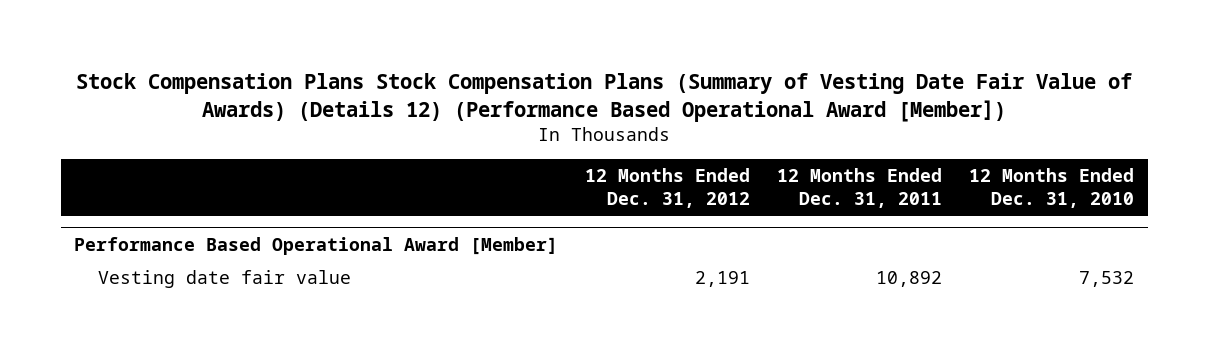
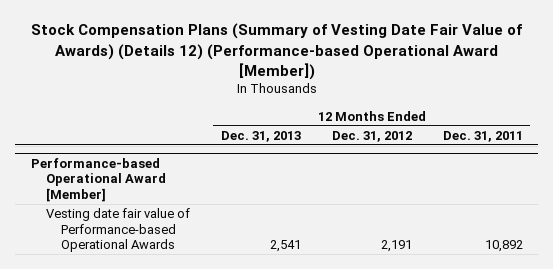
[76,72,1133,122] Stock Compensation Plans Stock Compensation Plans (Summary of Vesting Date Fair Value of Awards) (Details 12) (Performance Based Operational Award [Member]) -> [30,23,522,80] Stock Compensation Plans (Summary of Vesting Date Fair Value of Awards) (Details 12) (Performance-based Operational Award [Member])
[969,167,1135,209] 12 Months Ended Dec. 31, 2010 -> none
none -> [220,130,301,142] Dec. 31, 2013
[74,236,559,255] Performance Based Operational Award [Member] -> [30,157,166,202] Performance-based Operational Award [Member]
[97,269,351,288] Vesting date fair value -> [45,208,190,253] Vesting date fair value of Performance-based Operational Awards

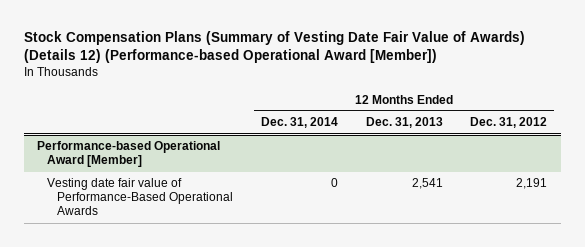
[442,130,523,142] Dec. 31, 2011 -> none
none -> [260,117,338,129] Dec. 31, 2014
[45,208,190,253] Vesting date fair value of Performance-based Operational Awards -> [47,178,234,216] Vesting date fair value of Performance-Based Operational Awards

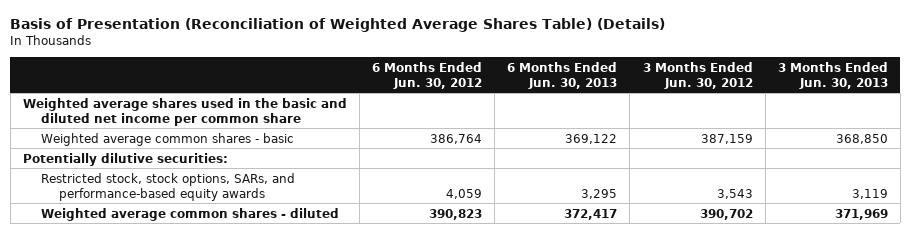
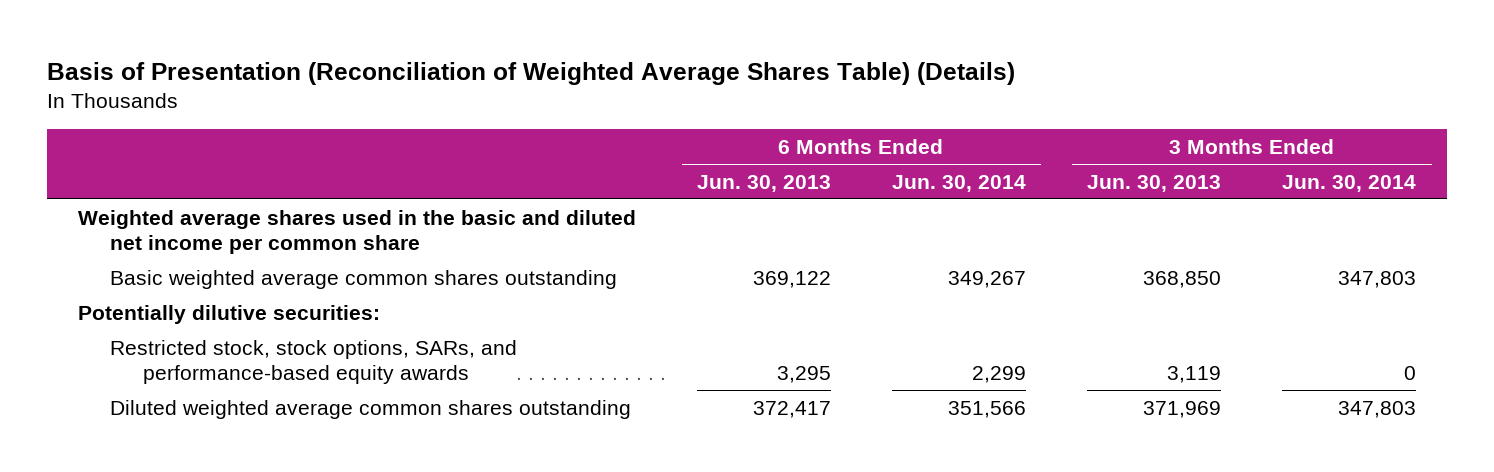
[371,61,482,89] 6 Months Ended Jun. 30, 2012 -> none
[642,61,753,89] 3 Months Ended Jun. 30, 2012 -> none
none -> [891,174,1026,192] Jun. 30, 2014
none -> [1282,174,1417,192] Jun. 30, 2014
[40,132,294,146] Weighted average common shares - basic -> [110,269,618,289] Basic weighted average common shares outstanding
[40,207,339,221] Weighted average common shares - diluted -> [110,399,632,419] Diluted weighted average common shares outstanding

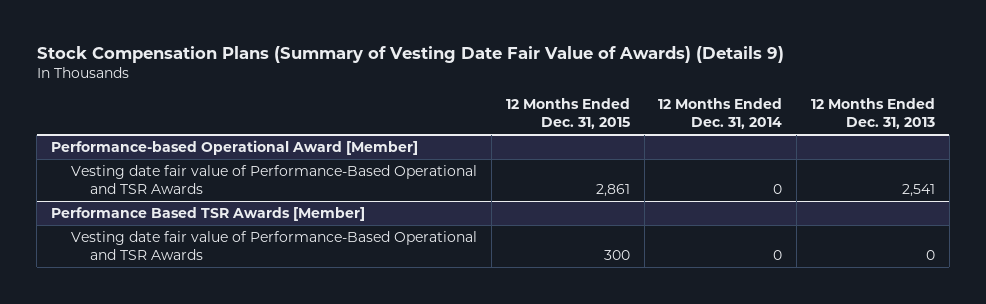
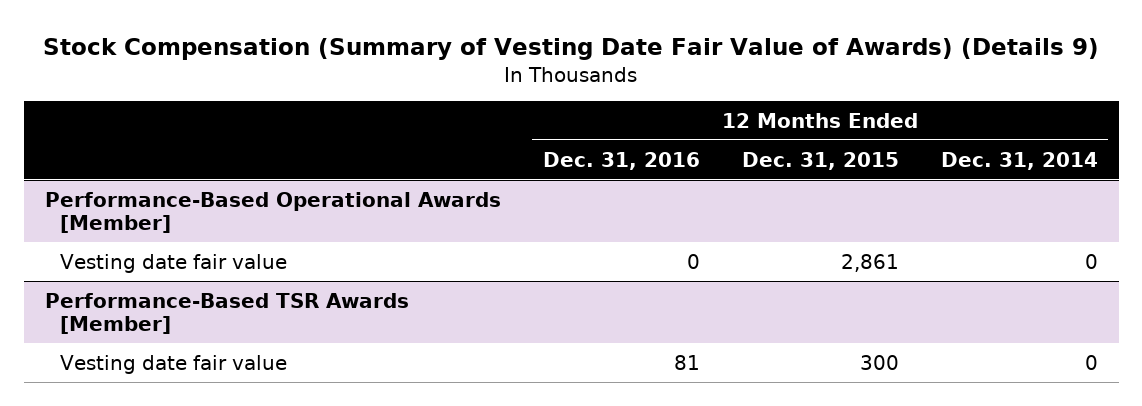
[36,45,784,63] Stock Compensation Plans (Summary of Vesting Date Fair Value of Awards) (Details 9) -> [43,37,1100,60] Stock Compensation (Summary of Vesting Date Fair Value of Awards) (Details 9)
[811,98,936,130] 12 Months Ended Dec. 31, 2013 -> none
none -> [542,151,700,170] Dec. 31, 2016
[51,140,419,156] Performance-based Operational Award [Member] -> [44,191,501,233] Performance-Based Operational Awards [Member]
[70,165,477,195] Vesting date fair value of Performance-Based Operational and TSR Awards -> [59,253,287,273] Vesting date fair value
[51,207,366,222] Performance Based TSR Awards [Member] -> [44,292,409,334] Performance-Based TSR Awards [Member]
[70,231,477,261] Vesting date fair value of Performance-Based Operational and TSR Awards -> [59,354,287,374] Vesting date fair value

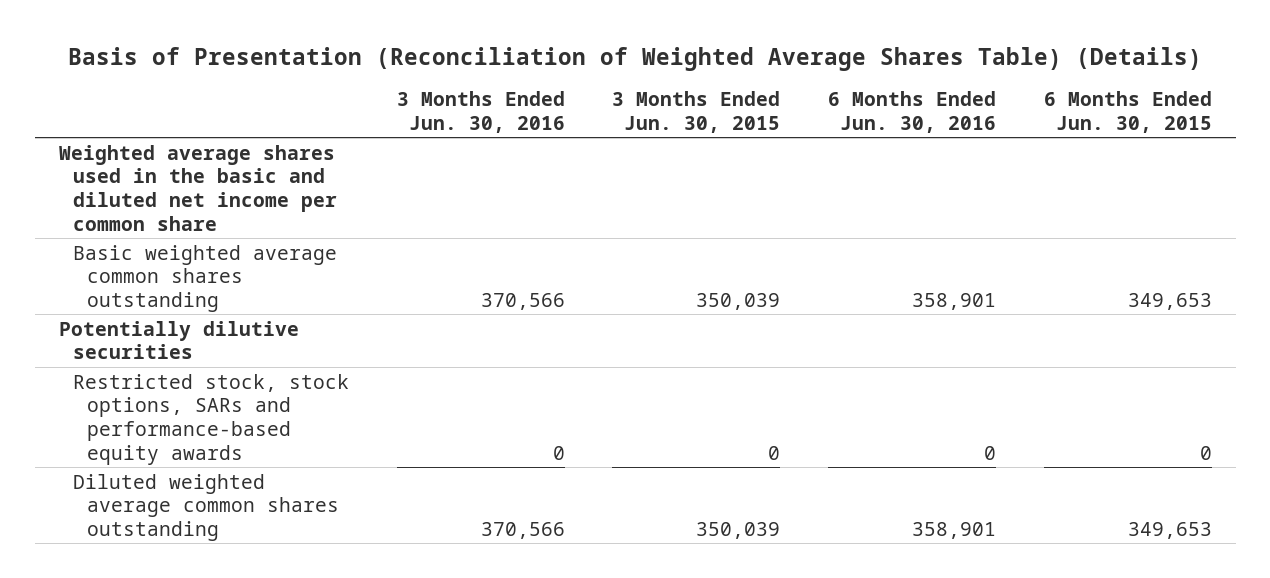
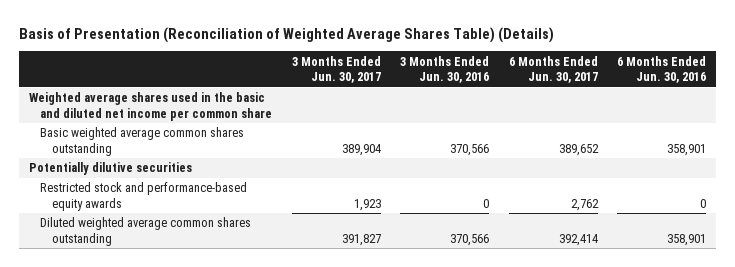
[612,90,781,133] 3 Months Ended Jun. 30, 2015 -> none
[1043,90,1212,133] 6 Months Ended Jun. 30, 2015 -> none
none -> [291,55,381,84] 3 Months Ended Jun. 30, 2017
none -> [508,55,598,84] 6 Months Ended Jun. 30, 2017
[72,373,349,465] Restricted stock, stock options, SARs and performance-based equity awards -> [40,182,248,211] Restricted stock and performance-based equity awards

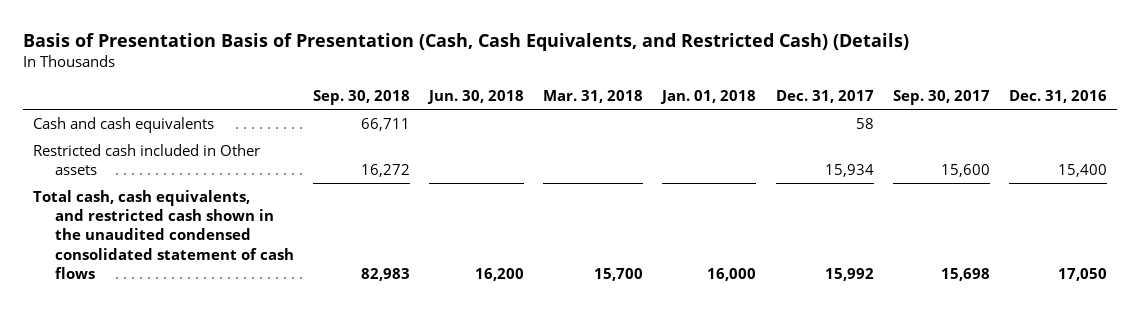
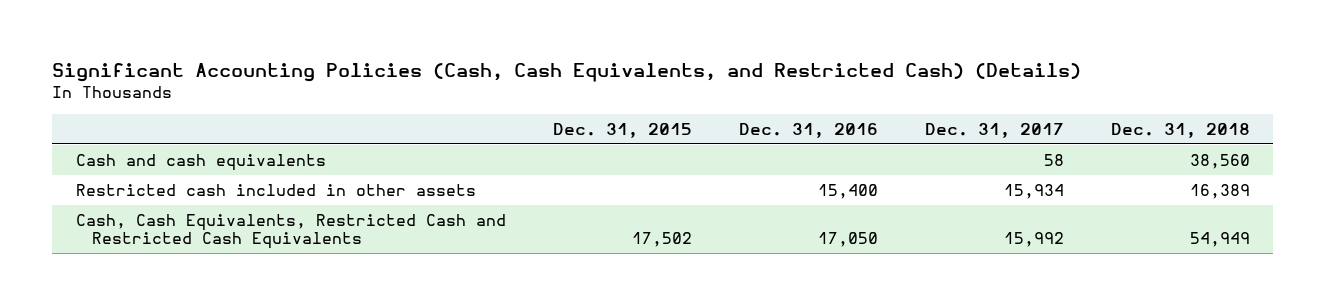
[22,32,909,51] Basis of Presentation Basis of Presentation (Cash, Cash Equivalents, and Restricted Cash) (Details) -> [52,62,1082,82] Significant Accounting Policies (Cash, Cash Equivalents, and Restricted Cash) (Details)
[312,90,410,106] Sep. 30, 2018 -> none
[427,90,525,105] Jun. 30, 2018 -> none
[543,90,644,104] Mar. 31, 2018 -> none
[660,90,757,105] Jan. 01, 2018 -> none
[892,90,990,106] Sep. 30, 2017 -> none
none -> [552,122,692,138] Dec. 31, 2015
none -> [1110,122,1250,138] Dec. 31, 2018
[32,143,260,176] Restricted cash included in Other assets -> [75,183,476,196] Restricted cash included in other assets
[32,189,294,280] Total cash, cash equivalents, and restricted cash shown in the unaudited condensed consolidated statement of cash flows -> [75,213,506,250] Cash, Cash Equivalents, Restricted Cash and Restricted Cash Equivalents

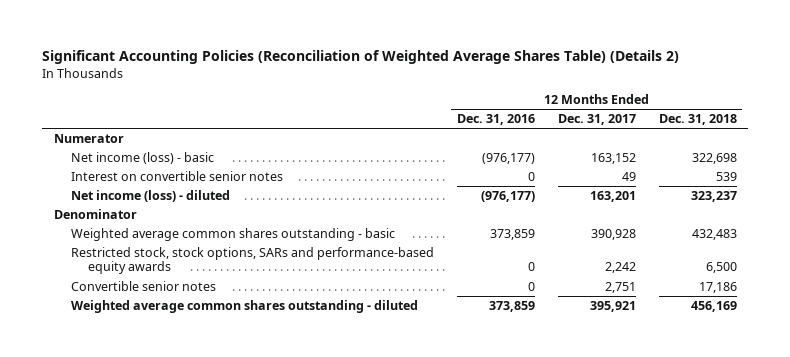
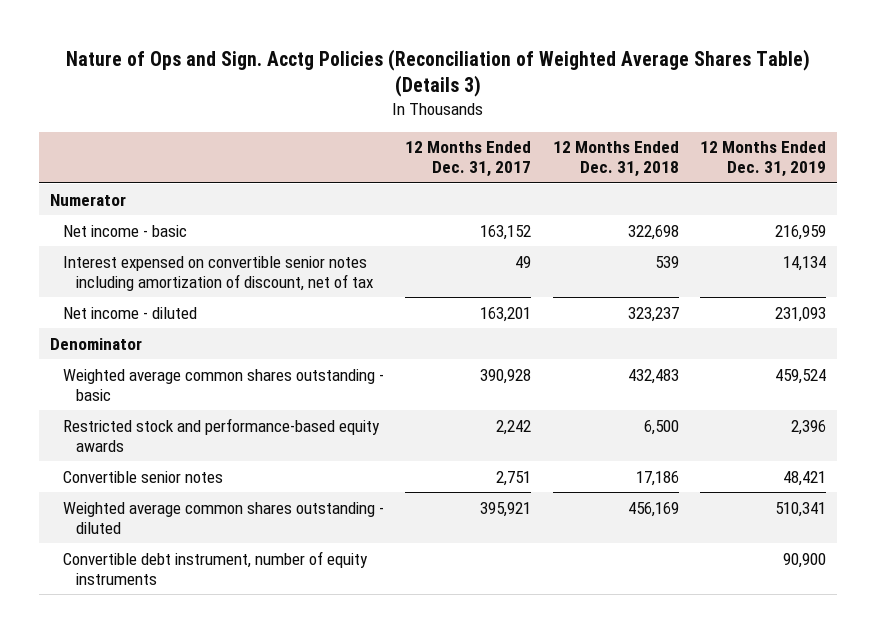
[42,50,680,65] Significant Accounting Policies (Reconciliation of Weighted Average Shares Table) (Details 2) -> [66,48,811,97] Nature of Ops and Sign. Acctg Policies (Reconciliation of Weighted Average Shares Table) (Details 3)
[456,114,535,126] Dec. 31, 2016 -> none
none -> [700,141,827,178] 12 Months Ended Dec. 31, 2019
[70,151,214,164] Net income (loss) - basic -> [63,224,188,237] Net income - basic
[70,170,283,181] Interest on convertible senior notes -> [63,255,374,291] Interest expensed on convertible senior notes including amortization of discount, net of tax
[70,189,230,202] Net income (loss) - diluted -> [63,306,198,319] Net income - diluted
[70,246,434,275] Restricted stock, stock options, SARs and performance-based equity awards -> [63,417,381,452] Restricted stock and performance-based equity awards
none -> [63,550,369,585] Convertible debt instrument, number of equity instruments

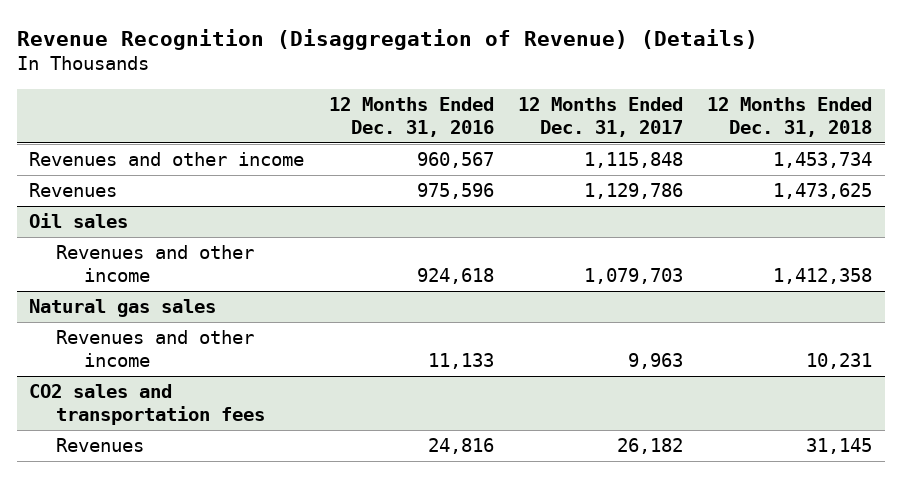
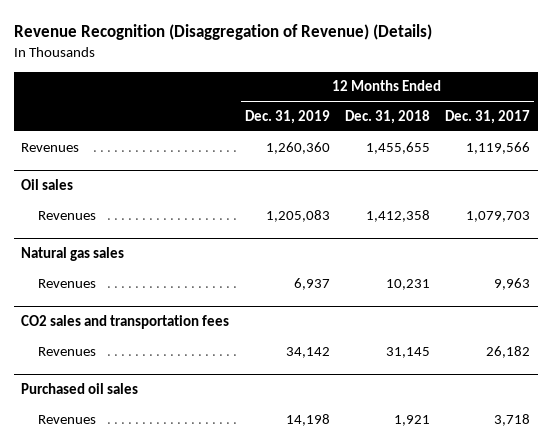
[328,96,494,138] 12 Months Ended Dec. 31, 2016 -> none
none -> [244,109,330,124] Dec. 31, 2019
[29,183,118,198] Revenues -> none
[29,152,305,167] Revenues and other income -> [21,142,80,152] Revenues
[584,152,684,169] 1,115,848 -> [466,141,531,154] 1,119,566
[773,152,873,169] 1,453,734 -> [365,141,430,154] 1,455,655
[56,245,255,283] Revenues and other income -> [37,210,96,220] Revenues
[56,330,255,368] Revenues and other income -> [37,278,96,288] Revenues
none -> [21,383,139,395] Purchased oil sales
none -> [37,414,96,424] Revenues

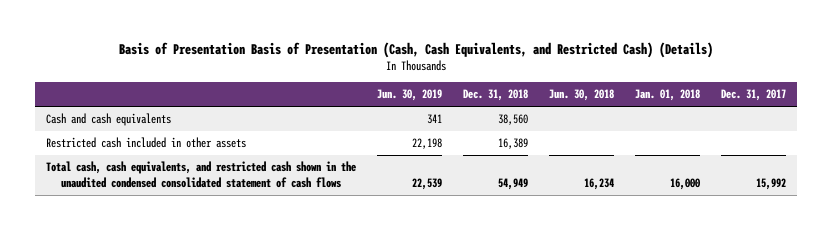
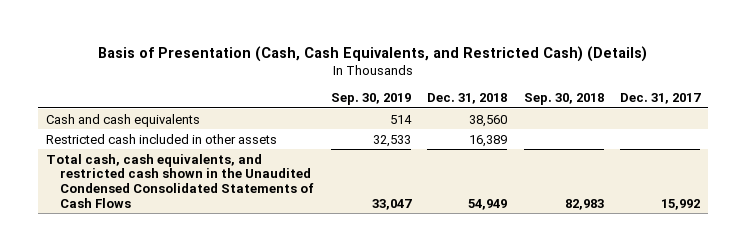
[118,41,713,58] Basis of Presentation Basis of Presentation (Cash, Cash Equivalents, and Restricted Cash) (Details) -> [97,45,647,62] Basis of Presentation (Cash, Cash Equivalents, and Restricted Cash) (Details)
[376,89,442,102] Jun. 30, 2019 -> none
[548,89,614,102] Jun. 30, 2018 -> none
[635,89,701,102] Jan. 01, 2018 -> none
none -> [330,93,411,106] Sep. 30, 2019
none -> [523,93,604,106] Sep. 30, 2018
[45,161,356,188] Total cash, cash equivalents, and restricted cash shown in the unaudited condensed consolidated statement of cash flows -> [45,153,315,208] Total cash, cash equivalents, and restricted cash shown in the Unaudited Condensed Consolidated Statements of Cash Flows

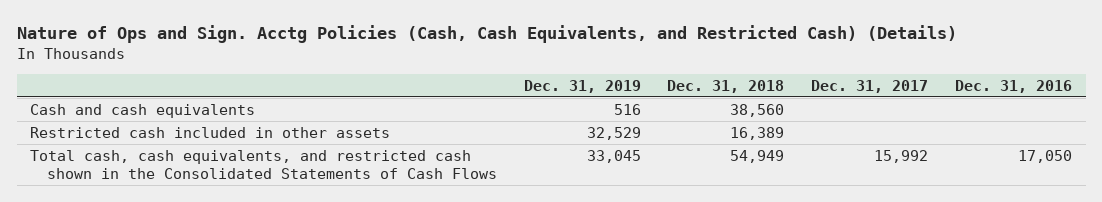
[97,45,647,62] Basis of Presentation (Cash, Cash Equivalents, and Restricted Cash) (Details) -> [16,25,957,44] Nature of Ops and Sign. Acctg Policies (Cash, Cash Equivalents, and Restricted Cash) (Details)
[330,93,411,106] Sep. 30, 2019 -> none
[523,93,604,106] Sep. 30, 2018 -> none
none -> [523,79,641,93] Dec. 31, 2019
none -> [955,79,1073,93] Dec. 31, 2016
[45,153,315,208] Total cash, cash equivalents, and restricted cash shown in the Unaudited Condensed Consolidated Statements of Cash Flows -> [29,149,497,179] Total cash, cash equivalents, and restricted cash shown in the Consolidated Statements of Cash Flows

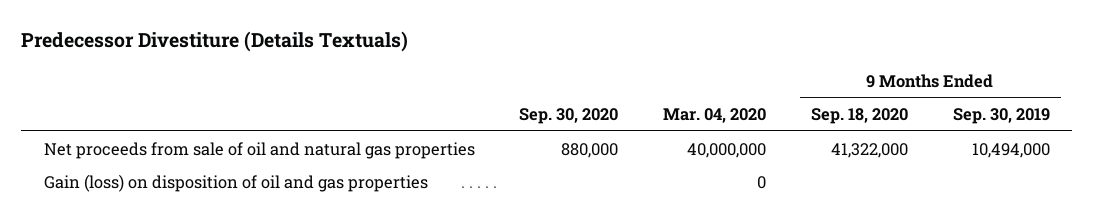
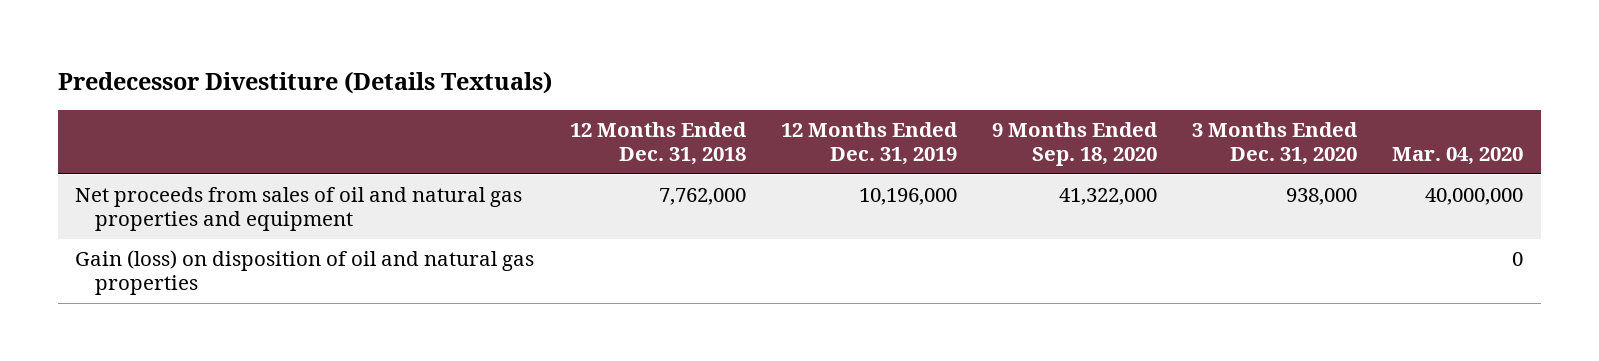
[519,108,619,125] Sep. 30, 2020 -> none
[952,108,1050,125] Sep. 30, 2019 -> none
none -> [569,122,747,166] 12 Months Ended Dec. 31, 2018
none -> [780,122,958,166] 12 Months Ended Dec. 31, 2019
none -> [1192,122,1359,166] 3 Months Ended Dec. 31, 2020
[43,141,475,159] Net proceeds from sale of oil and natural gas properties -> [75,187,523,232] Net proceeds from sales of oil and natural gas properties and equipment
[43,173,428,192] Gain (loss) on disposition of oil and gas properties -> [75,250,535,296] Gain (loss) on disposition of oil and natural gas properties

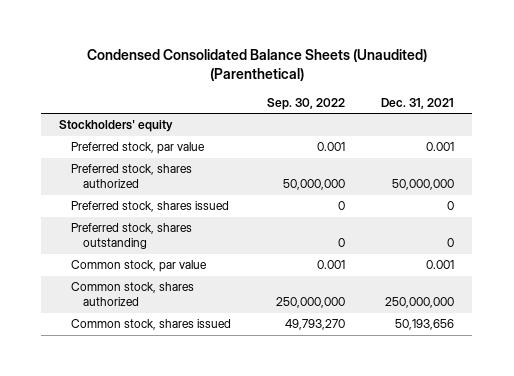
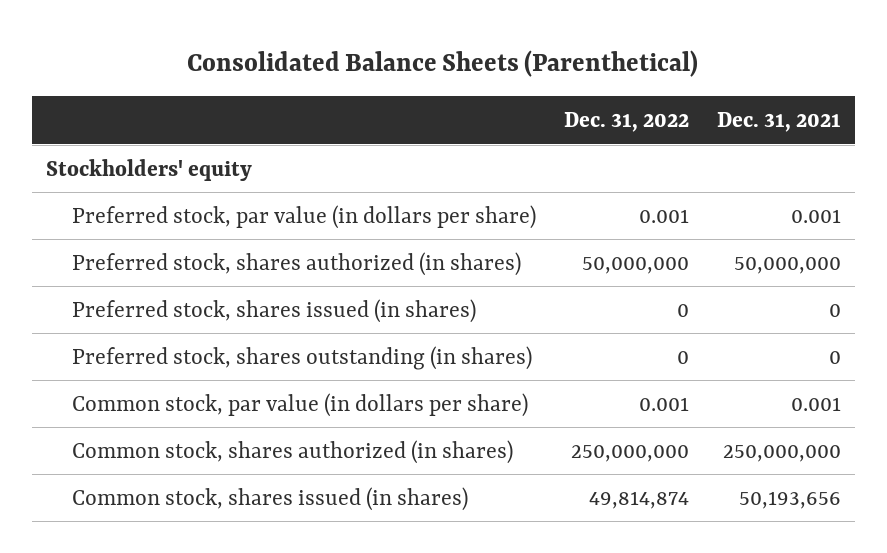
[86,49,427,82] Condensed Consolidated Balance Sheets (Unaudited) (Parenthetical) -> [187,50,699,78] Consolidated Balance Sheets (Parenthetical)
[267,97,346,110] Sep. 30, 2022 -> none
none -> [563,112,689,133] Dec. 31, 2022
[71,142,206,155] Preferred stock, par value -> [71,204,536,229] Preferred stock, par value (in dollars per share)
[71,164,193,189] Preferred stock, shares authorized -> [71,251,521,276] Preferred stock, shares authorized (in shares)
[71,201,230,213] Preferred stock, shares issued -> [71,298,476,323] Preferred stock, shares issued (in shares)
[71,223,193,250] Preferred stock, shares outstanding -> [71,345,532,370] Preferred stock, shares outstanding (in shares)
[71,260,208,273] Common stock, par value -> [71,392,528,417] Common stock, par value (in dollars per share)
[71,282,195,307] Common stock, shares authorized -> [71,439,513,464] Common stock, shares authorized (in shares)
[71,319,232,331] Common stock, shares issued -> [71,486,468,511] Common stock, shares issued (in shares)

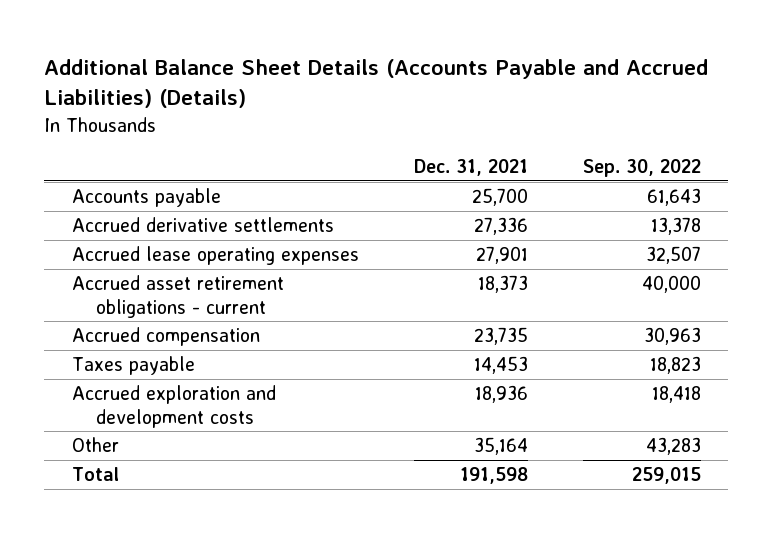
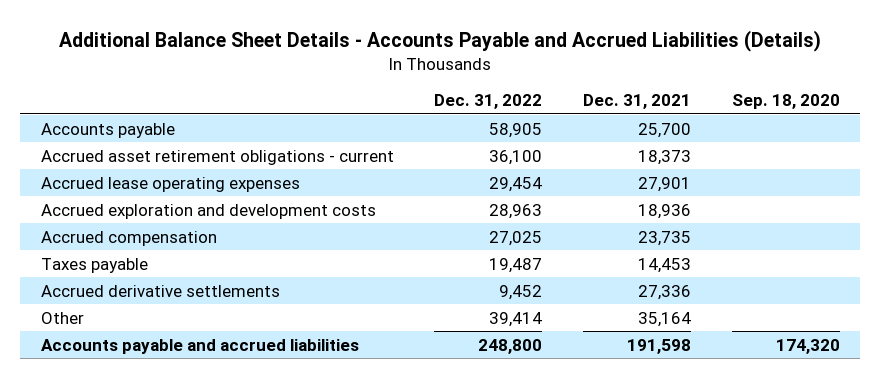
[44,58,709,109] Additional Balance Sheet Details (Accounts Payable and Accrued Liabilities) (Details) -> [59,29,822,52] Additional Balance Sheet Details - Accounts Payable and Accrued Liabilities (Details)
[582,158,701,177] Sep. 30, 2022 -> none
none -> [434,94,543,110] Dec. 31, 2022
none -> [731,94,840,110] Sep. 18, 2020
[71,246,359,266] Accrued lease operating expenses -> [40,176,300,192] Accrued lease operating expenses
[71,385,276,428] Accrued exploration and development costs -> [40,203,376,219] Accrued exploration and development costs
[71,217,334,233] Accrued derivative settlements -> [40,284,280,297] Accrued derivative settlements
[71,467,119,482] Total -> [40,338,359,354] Accounts payable and accrued liabilities

